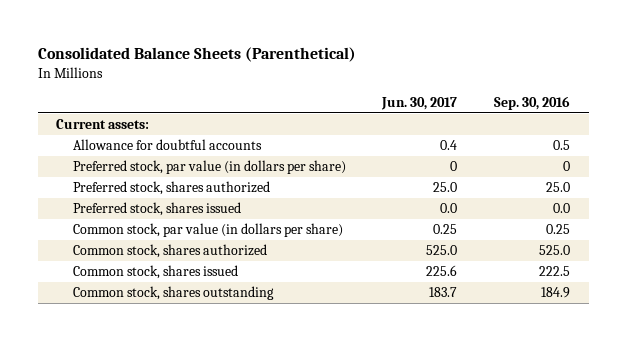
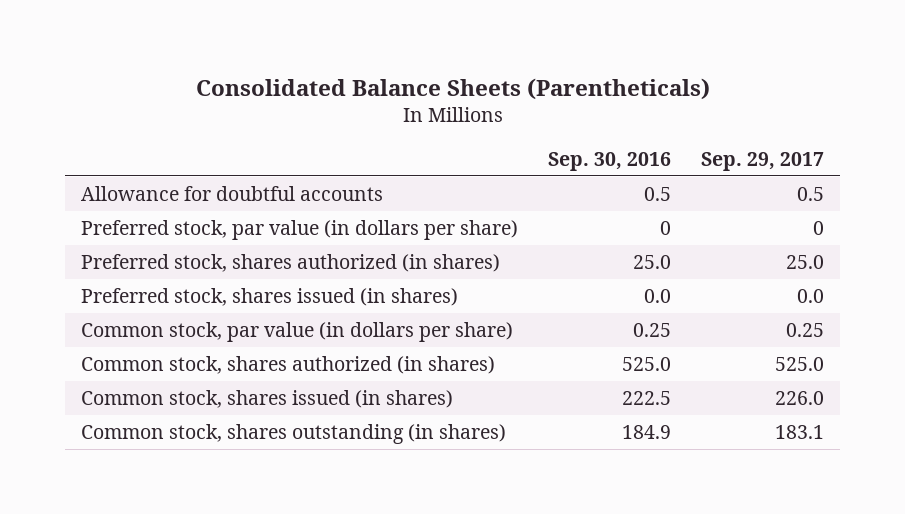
[38,47,357,63] Consolidated Balance Sheets (Parenthetical) -> [195,77,710,100] Consolidated Balance Sheets (Parentheticals)
[381,97,458,111] Jun. 30, 2017 -> none
none -> [701,151,825,171] Sep. 29, 2017
[56,119,150,130] Current assets: -> none
[72,181,270,196] Preferred stock, shares authorized -> [80,253,500,272] Preferred stock, shares authorized (in shares)
[72,202,241,217] Preferred stock, shares issued -> [80,287,458,306] Preferred stock, shares issued (in shares)
[72,244,267,259] Common stock, shares authorized -> [80,355,495,374] Common stock, shares authorized (in shares)
[72,265,238,280] Common stock, shares issued -> [80,389,453,408] Common stock, shares issued (in shares)
[72,286,274,301] Common stock, shares outstanding -> [80,423,506,444] Common stock, shares outstanding (in shares)

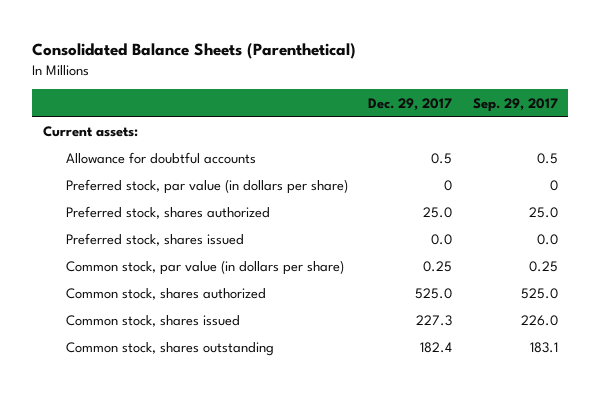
[195,77,710,100] Consolidated Balance Sheets (Parentheticals) -> [32,42,357,59] Consolidated Balance Sheets (Parenthetical)
[548,151,672,171] Sep. 30, 2016 -> none
none -> [368,97,453,111] Dec. 29, 2017
none -> [42,126,138,138] Current assets:
[80,253,500,272] Preferred stock, shares authorized (in shares) -> [65,206,270,220] Preferred stock, shares authorized
[80,287,458,306] Preferred stock, shares issued (in shares) -> [65,233,244,247] Preferred stock, shares issued
[80,355,495,374] Common stock, shares authorized (in shares) -> [65,288,266,301] Common stock, shares authorized
[80,389,453,408] Common stock, shares issued (in shares) -> [65,315,240,328] Common stock, shares issued
[80,423,506,444] Common stock, shares outstanding (in shares) -> [65,342,274,357] Common stock, shares outstanding

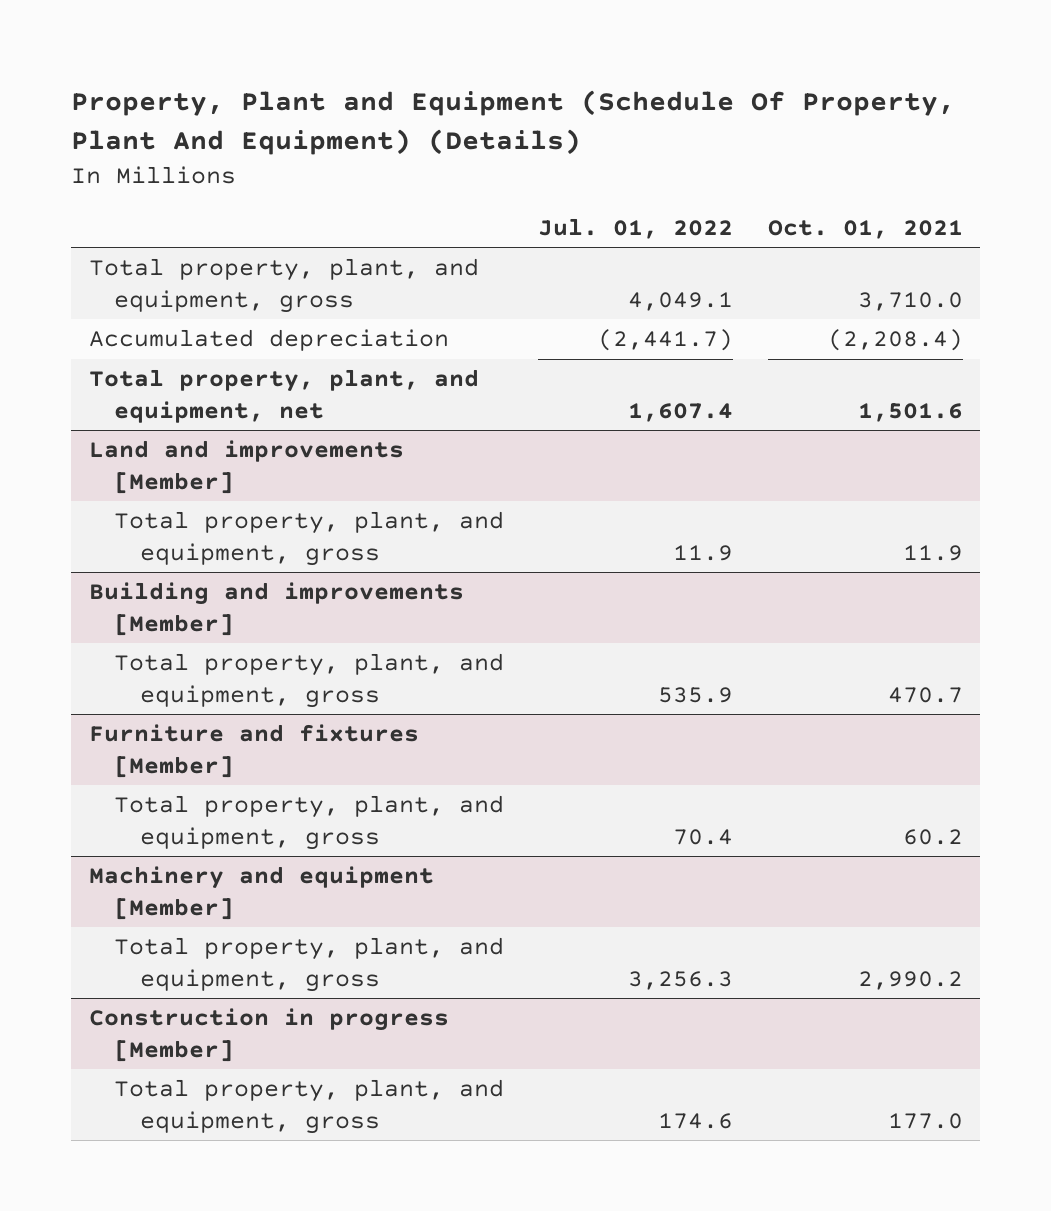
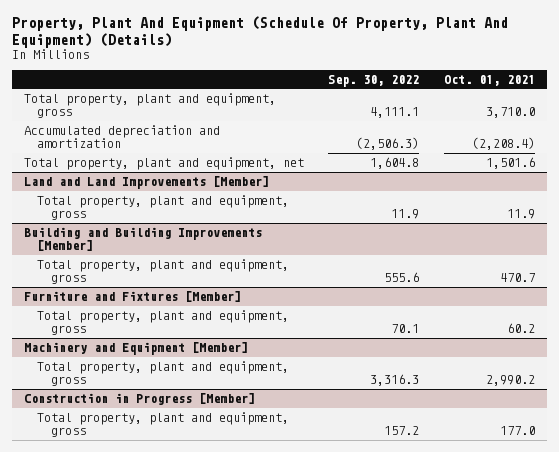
[71,90,956,156] Property, Plant and Equipment (Schedule Of Property, Plant And Equipment) (Details) -> [11,16,508,48] Property, Plant And Equipment (Schedule Of Property, Plant And Equipment) (Details)
[538,217,734,239] Jul. 01, 2022 -> none
none -> [328,74,420,87] Sep. 30, 2022
[88,258,479,313] Total property, plant, and equipment, gross -> [24,93,277,119] Total property, plant and equipment, gross
[88,329,449,352] Accumulated depreciation -> [24,125,221,149] Accumulated depreciation and amortization
[88,369,479,423] Total property, plant, and equipment, net -> [24,157,305,171] Total property, plant and equipment, net
[88,440,404,494] Land and improvements [Member] -> [24,176,270,190] Land and Land Improvements [Member]
[114,511,505,566] Total property, plant, and equipment, gross -> [37,195,290,221] Total property, plant and equipment, gross
[88,582,464,636] Building and improvements [Member] -> [24,227,263,252] Building and Building Improvements [Member]
[114,653,505,708] Total property, plant, and equipment, gross -> [37,259,290,285] Total property, plant and equipment, gross
[88,724,419,778] Furniture and fixtures [Member] -> [24,291,242,303] Furniture and Fixtures [Member]
[114,795,505,850] Total property, plant, and equipment, gross -> [37,310,290,336] Total property, plant and equipment, gross
[88,866,434,920] Machinery and equipment [Member] -> [24,342,249,356] Machinery and Equipment [Member]
[114,937,505,992] Total property, plant, and equipment, gross -> [37,361,290,387] Total property, plant and equipment, gross
[88,1008,449,1062] Construction in progress [Member] -> [24,393,256,406] Construction in Progress [Member]
[114,1079,505,1134] Total property, plant, and equipment, gross -> [37,412,290,438] Total property, plant and equipment, gross

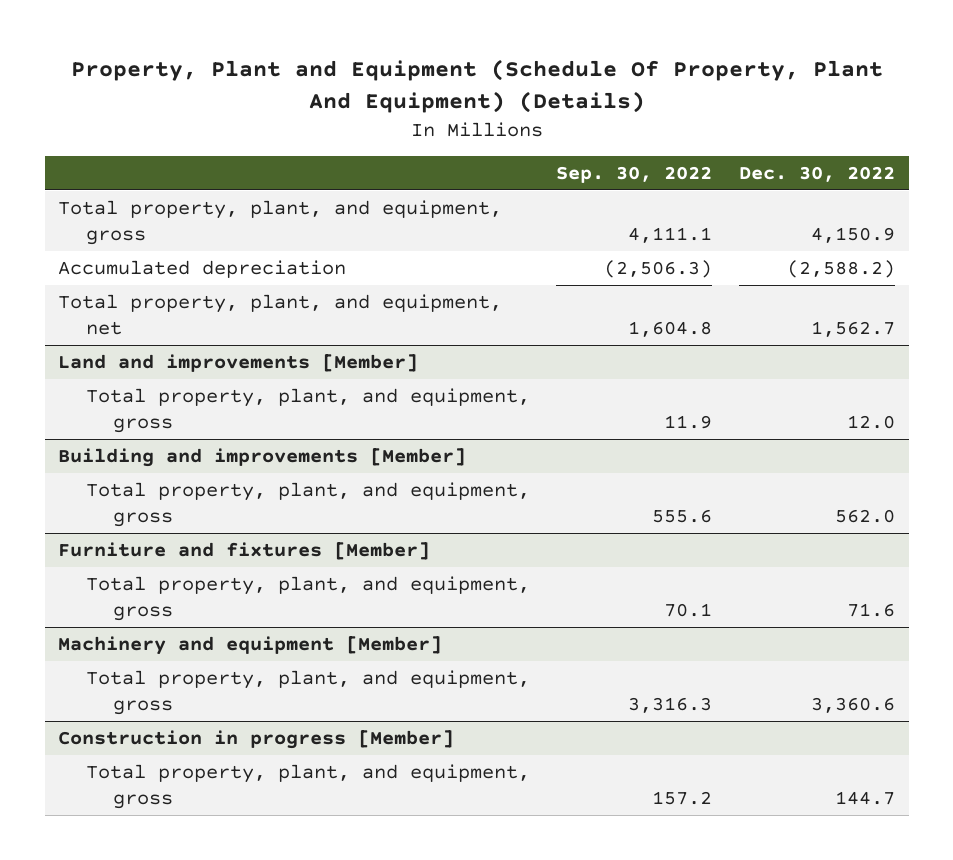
[11,16,508,48] Property, Plant And Equipment (Schedule Of Property, Plant And Equipment) (Details) -> [70,59,883,114] Property, Plant and Equipment (Schedule Of Property, Plant And Equipment) (Details)
[443,74,535,86] Oct. 01, 2021 -> none
none -> [739,166,896,183] Dec. 30, 2022
[24,93,277,119] Total property, plant and equipment, gross -> [58,199,503,246] Total property, plant, and equipment, gross
[24,125,221,149] Accumulated depreciation and amortization -> [58,259,347,278] Accumulated depreciation
[24,157,305,171] Total property, plant and equipment, net -> [58,293,503,336] Total property, plant, and equipment, net
[24,176,270,190] Land and Land Improvements [Member] -> [58,353,419,372] Land and improvements [Member]
[37,195,290,221] Total property, plant and equipment, gross -> [85,387,530,434] Total property, plant, and equipment, gross
[24,227,263,252] Building and Building Improvements [Member] -> [58,447,467,467] Building and improvements [Member]
[37,259,290,285] Total property, plant and equipment, gross -> [85,481,530,528] Total property, plant, and equipment, gross
[24,291,242,303] Furniture and Fixtures [Member] -> [58,541,431,560] Furniture and fixtures [Member]
[37,310,290,336] Total property, plant and equipment, gross -> [85,575,530,622] Total property, plant, and equipment, gross
[24,342,249,356] Machinery and Equipment [Member] -> [58,635,443,655] Machinery and equipment [Member]
[37,361,290,387] Total property, plant and equipment, gross -> [85,669,530,716] Total property, plant, and equipment, gross
[24,393,256,406] Construction in Progress [Member] -> [58,729,455,749] Construction in progress [Member]
[37,412,290,438] Total property, plant and equipment, gross -> [85,763,530,810] Total property, plant, and equipment, gross

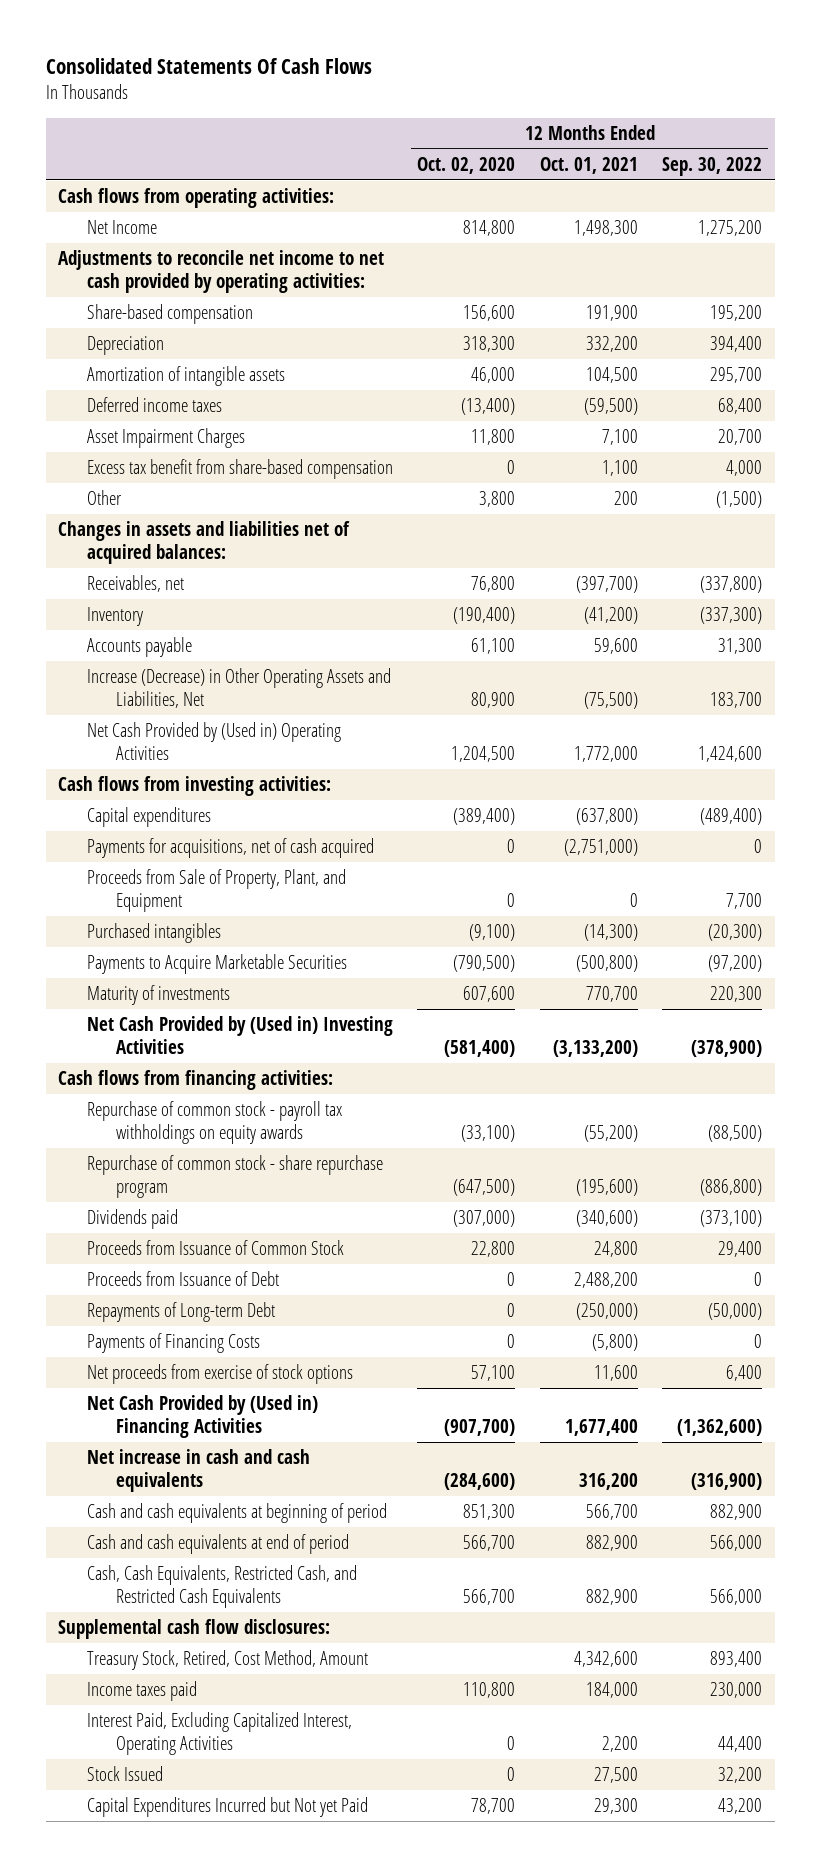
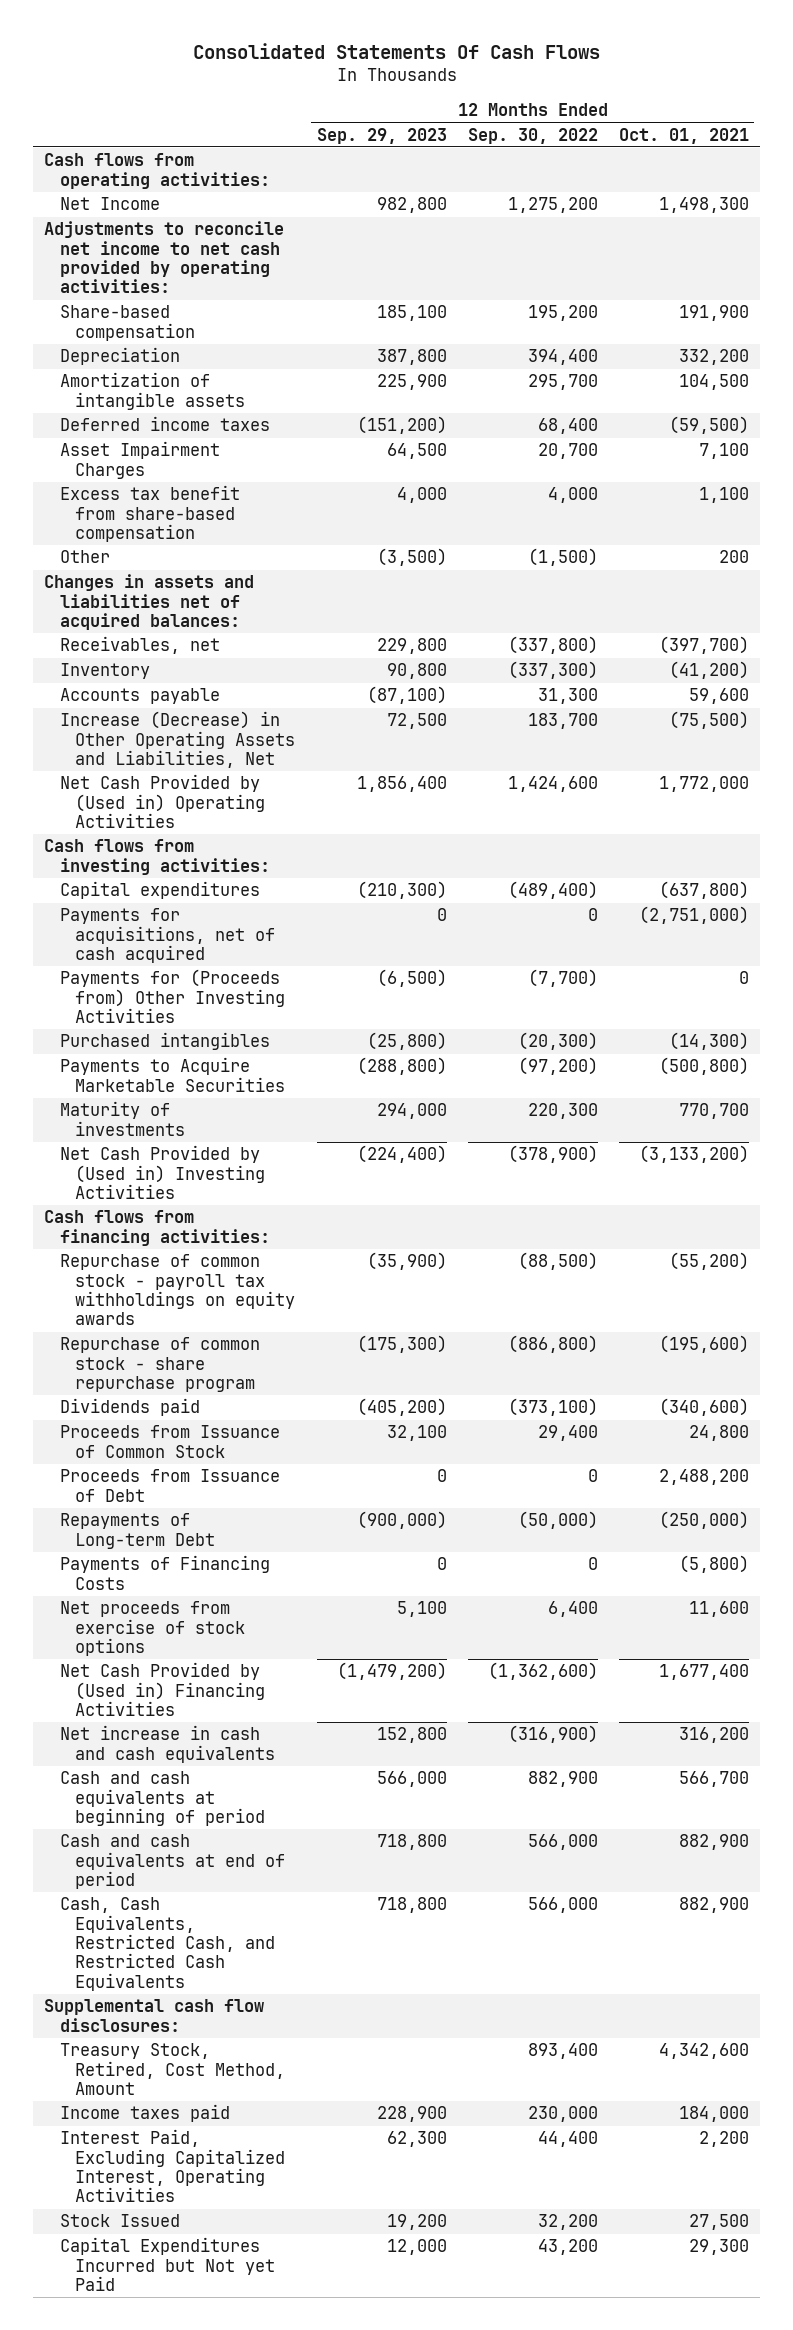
[417,156,516,174] Oct. 02, 2020 -> none
none -> [316,127,447,144] Sep. 29, 2023
[86,869,346,912] Proceeds from Sale of Property, Plant, and Equipment -> none
none -> [59,969,286,1024] Payments for (Proceeds from) Other Investing Activities

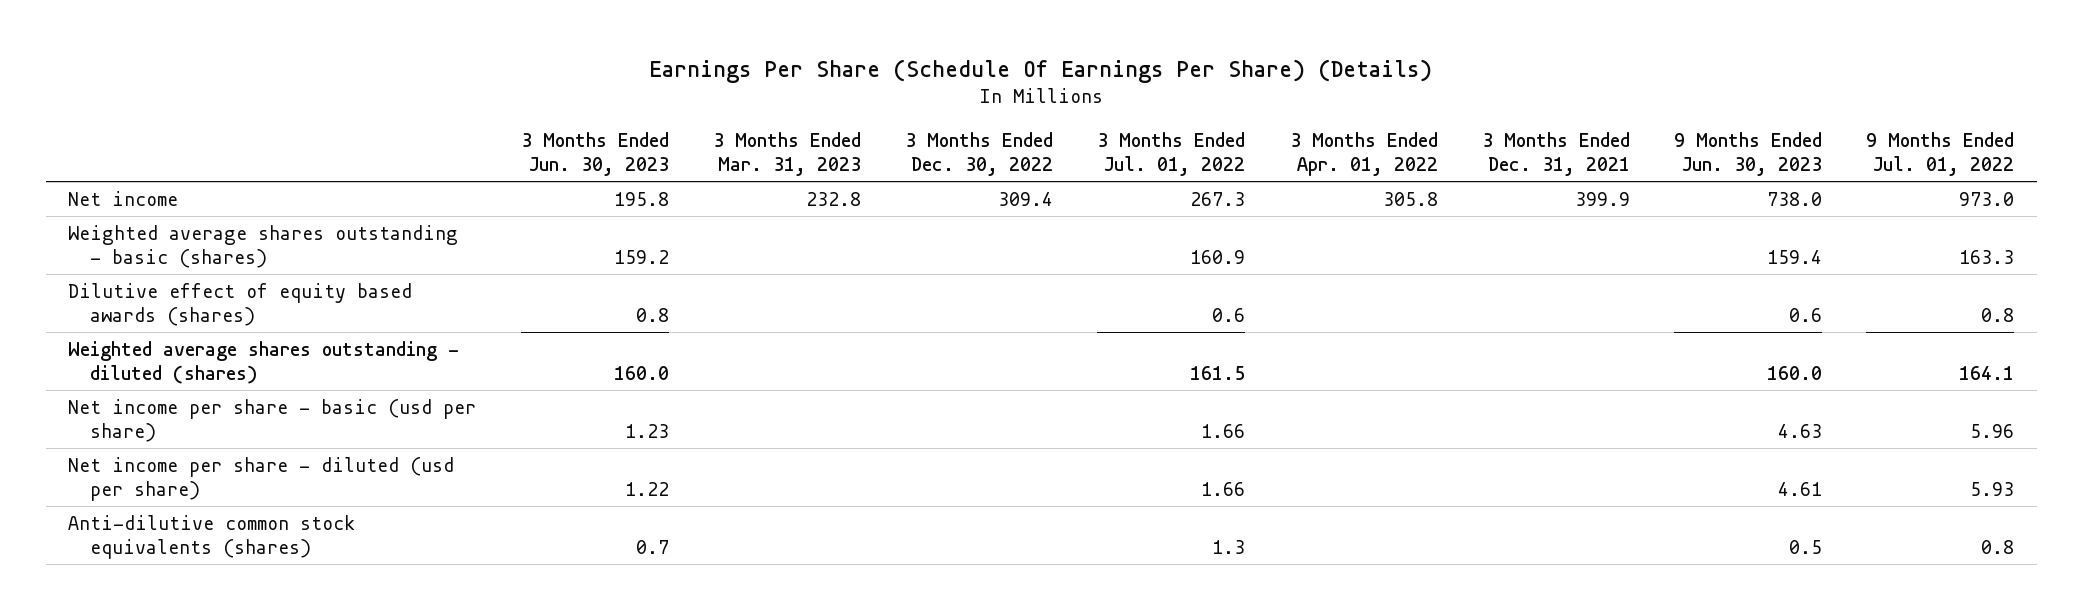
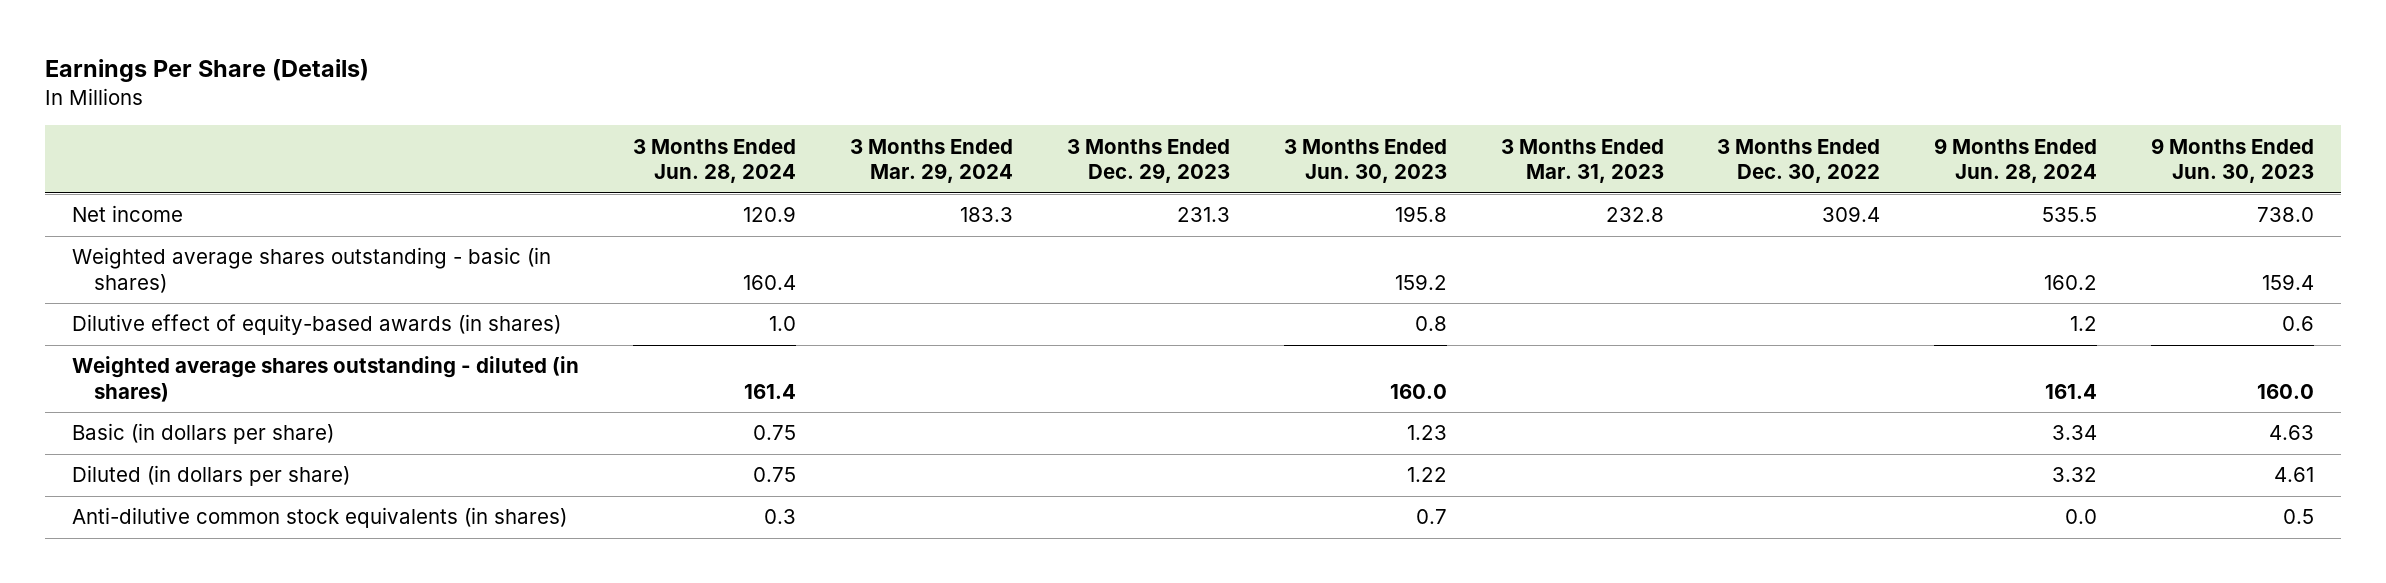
[649,58,1433,83] Earnings Per Share (Schedule Of Earnings Per Share) (Details) -> [45,59,370,83] Earnings Per Share (Details)
[1097,131,1246,176] 3 Months Ended Jul. 01, 2022 -> none
[1289,131,1438,176] 3 Months Ended Apr. 01, 2022 -> none
[1481,131,1630,176] 3 Months Ended Dec. 31, 2021 -> none
[1866,131,2015,176] 9 Months Ended Jul. 01, 2022 -> none
none -> [633,138,797,184] 3 Months Ended Jun. 28, 2024
none -> [850,138,1014,184] 3 Months Ended Mar. 29, 2024
none -> [1066,138,1230,184] 3 Months Ended Dec. 29, 2023
none -> [1934,137,2098,184] 9 Months Ended Jun. 28, 2024
[68,224,459,269] Weighted average shares outstanding - basic (shares) -> [72,247,552,294] Weighted average shares outstanding - basic (in shares)
[68,282,413,327] Dilutive effect of equity based awards (shares) -> [72,314,562,336] Dilutive effect of equity-based awards (in shares)
[68,340,460,385] Weighted average shares outstanding - diluted (shares) -> [72,356,580,403] Weighted average shares outstanding - diluted (in shares)
[68,398,477,443] Net income per share - basic (usd per share) -> [72,423,335,445] Basic (in dollars per share)
[68,456,455,502] Net income per share - diluted (usd per share) -> [72,465,351,487] Diluted (in dollars per share)
[68,514,356,560] Anti-dilutive common stock equivalents (shares) -> [72,507,568,529] Anti-dilutive common stock equivalents (in shares)

